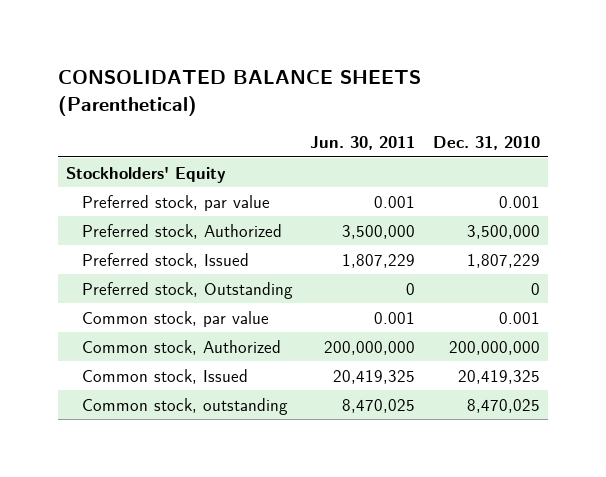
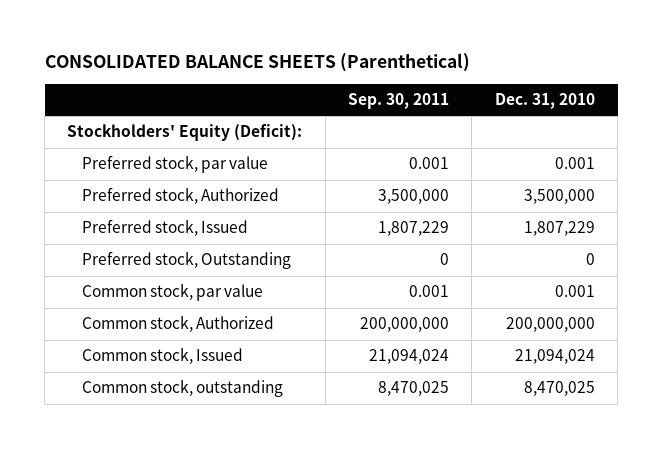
[310,136,416,151] Jun. 30, 2011 -> none
none -> [348,93,450,110] Sep. 30, 2011
[66,166,227,183] Stockholders' Equity -> [67,124,303,142] Stockholders' Equity (Deficit):
[457,369,540,384] 20,419,325 -> [514,349,595,365] 21,094,024

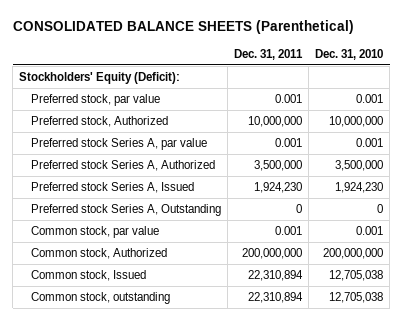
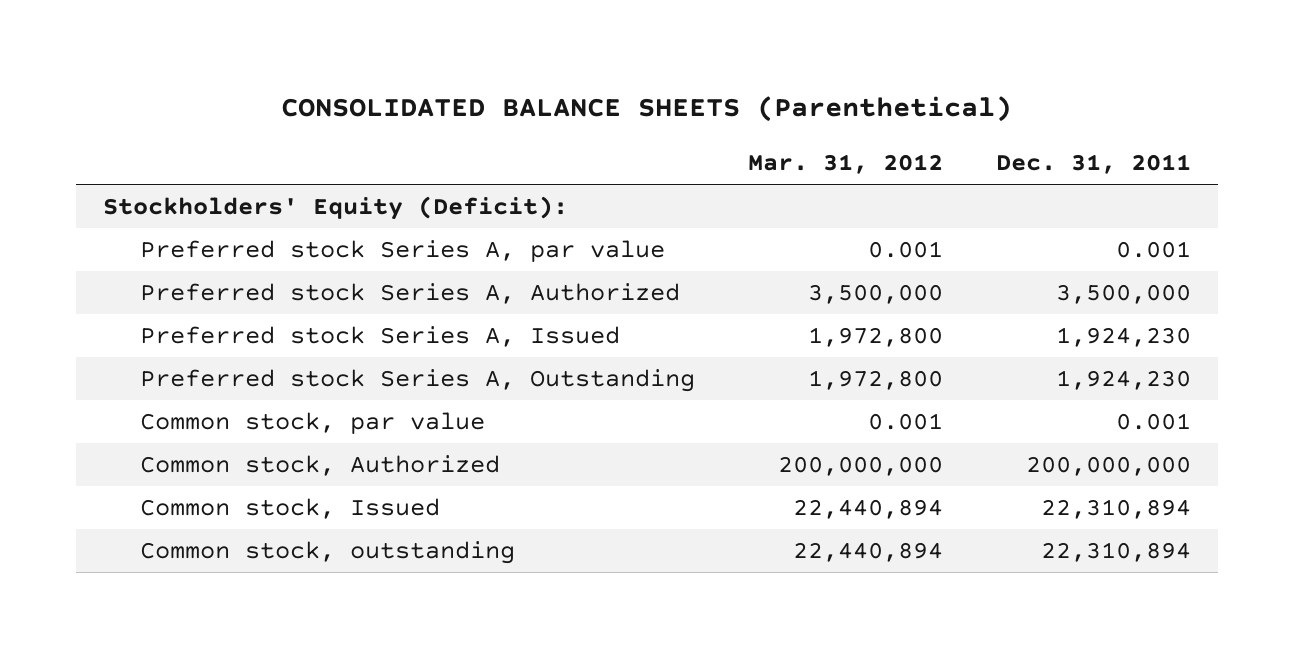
[315,48,384,60] Dec. 31, 2010 -> none
none -> [748,154,944,175] Mar. 31, 2012
[30,94,160,107] Preferred stock, par value -> none
[30,116,168,128] Preferred stock, Authorized -> none
[296,204,303,214] 0 -> [1056,370,1192,391] 1,924,230

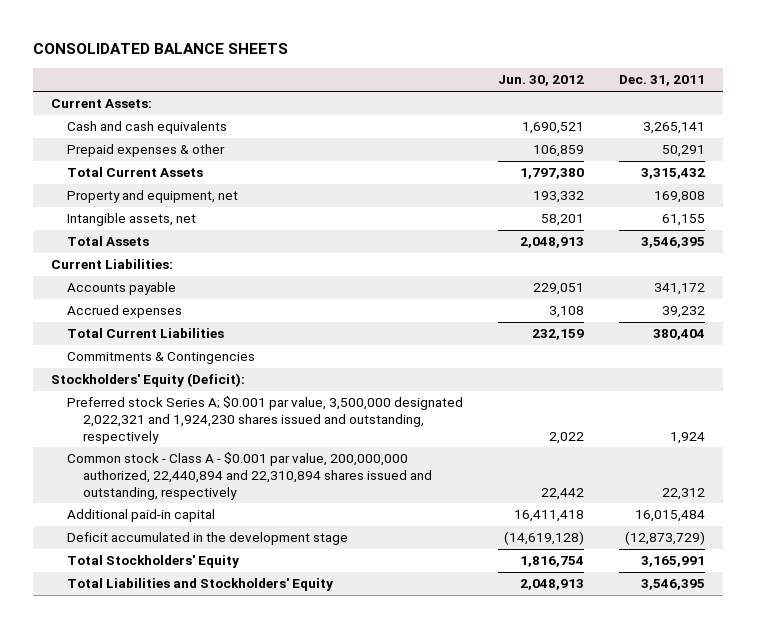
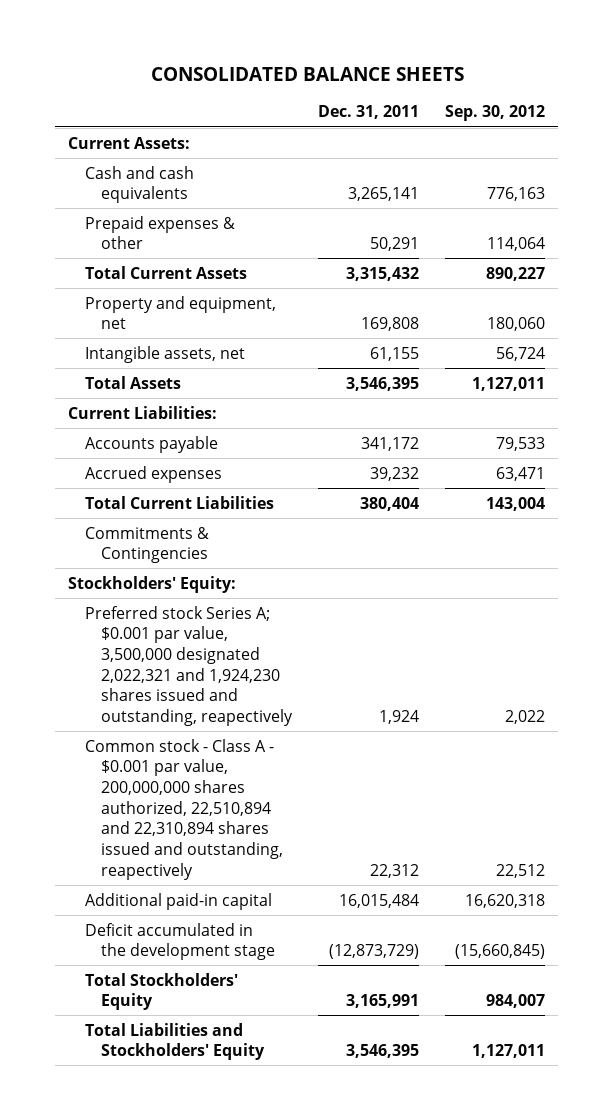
[498,75,585,87] Jun. 30, 2012 -> none
none -> [445,105,546,122] Sep. 30, 2012
[51,373,246,388] Stockholders' Equity (Deficit): -> [68,575,237,593] Stockholders' Equity:
[66,396,463,444] Preferred stock Series A; $0.001 par value, 3,500,000 designated 2,022,321 and 1,924,230 shares issued and outstanding, respectively -> [84,605,294,727] Preferred stock Series A; $0.001 par value, 3,500,000 designated 2,022,321 and 1,924,230 shares issued and outstanding, reapectively
[66,452,432,500] Common stock - Class A - $0.001 par value, 200,000,000 authorized, 22,440,894 and 22,310,894 shares issued and outstanding, respectively -> [84,738,284,880] Common stock - Class A - $0.001 par value, 200,000,000 shares authorized, 22,510,894 and 22,310,894 shares issued and outstanding, reapectively

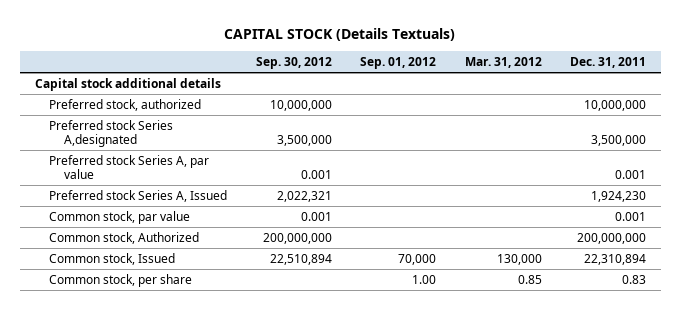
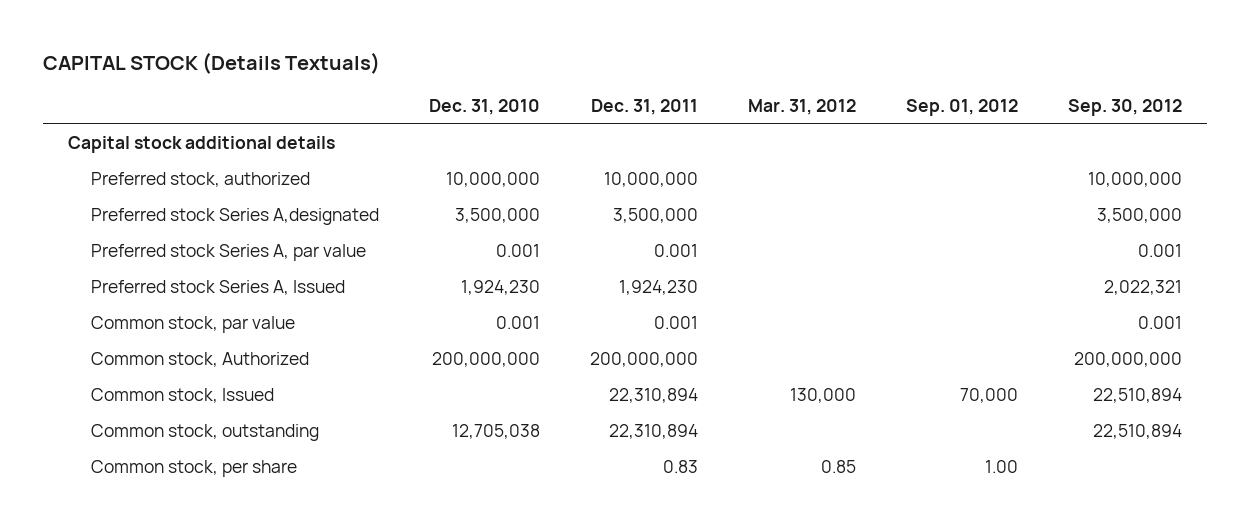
none -> [429,99,541,116] Dec. 31, 2010
none -> [91,424,320,442] Common stock, outstanding

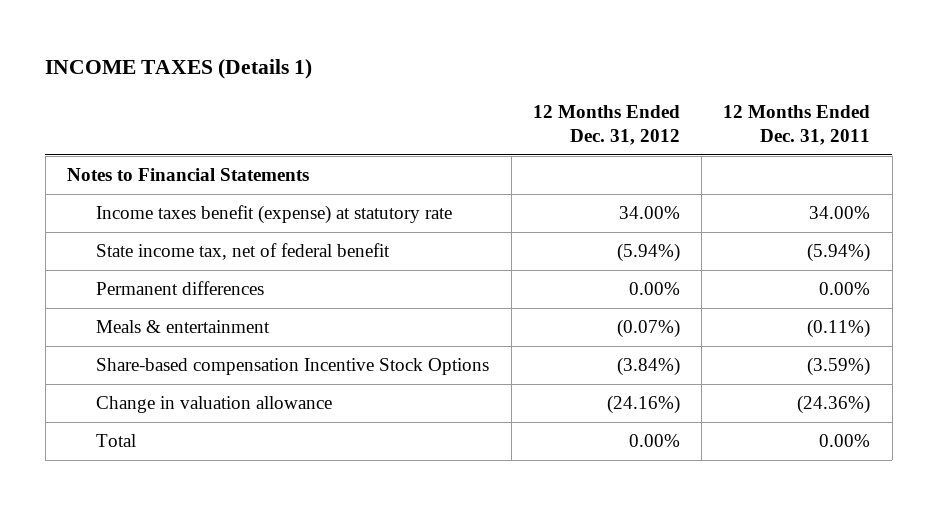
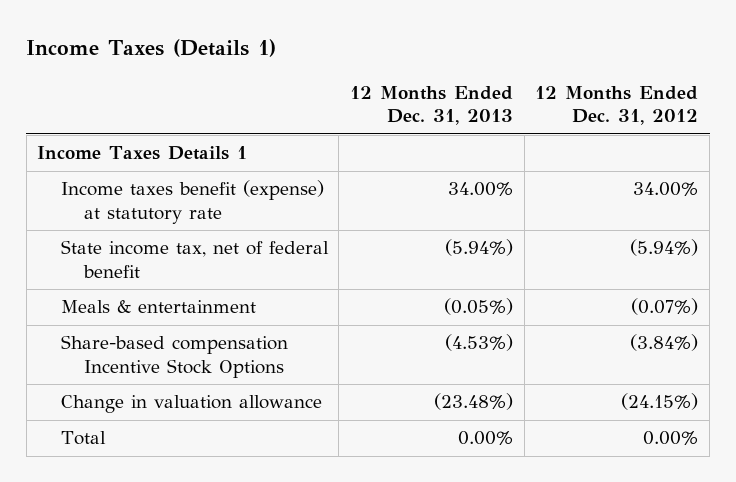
[45,59,313,80] INCOME TAXES (Details 1) -> [26,39,277,58] Income Taxes (Details 1)
[723,105,871,146] 12 Months Ended Dec. 31, 2011 -> none
none -> [350,85,514,126] 12 Months Ended Dec. 31, 2013
[66,168,309,182] Notes to Financial Statements -> none
none -> [37,146,248,161] Income Taxes Details 1
[96,281,265,296] Permanent differences -> none
[606,395,680,415] (24.16%) -> [621,393,699,411] (24.15%)

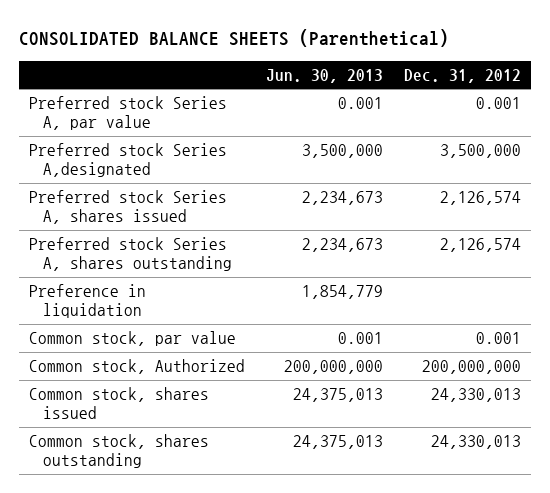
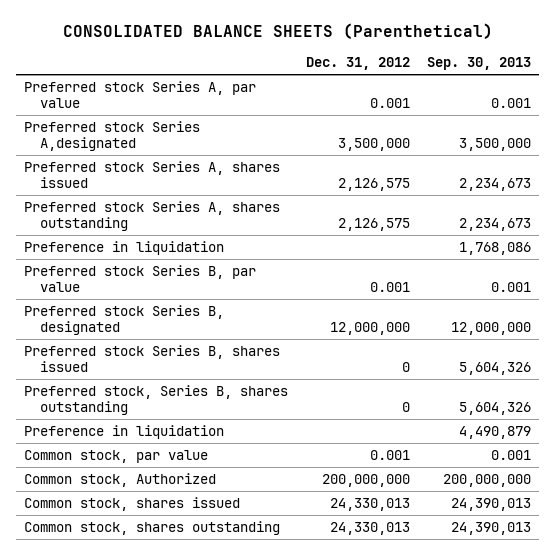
[266,68,384,83] Jun. 30, 2013 -> none
none -> [426,57,531,71] Sep. 30, 2013
[439,191,521,206] 2,126,574 -> [337,177,410,191] 2,126,575
[439,238,521,253] 2,126,574 -> [337,217,410,231] 2,126,575
none -> [24,264,257,292] Preferred stock Series B, par value
none -> [24,304,225,335] Preferred stock Series B, designated
none -> [24,344,281,372] Preferred stock Series B, shares issued
none -> [24,384,289,415] Preferred stock, Series B, shares outstanding
none -> [24,424,225,439] Preference in liquidation

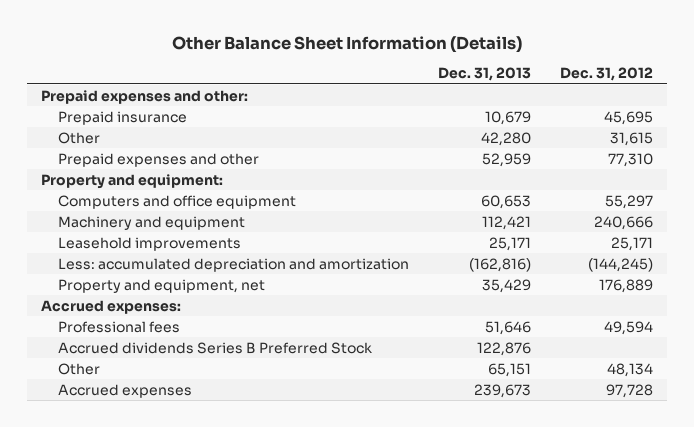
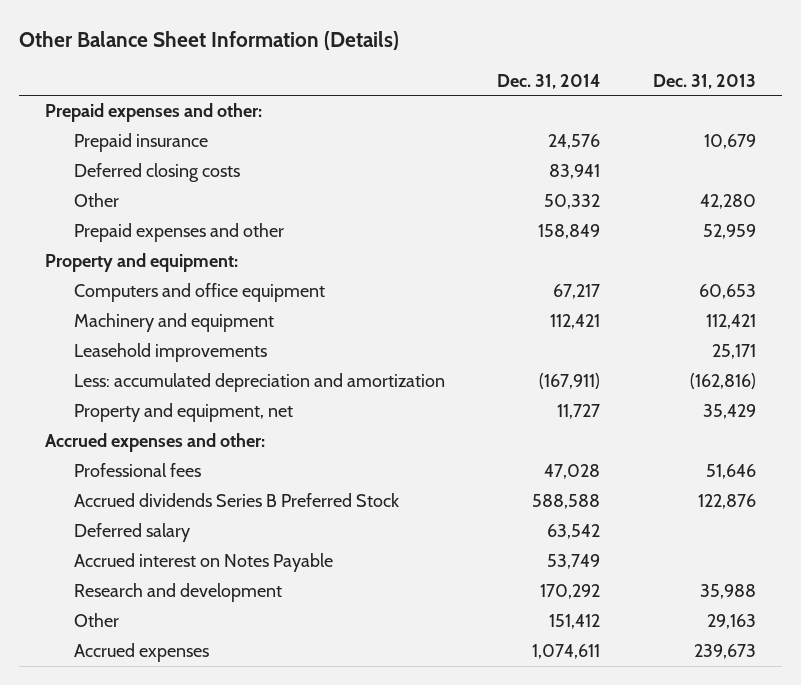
[559,67,653,82] Dec. 31, 2012 -> none
none -> [497,73,601,89] Dec. 31, 2014
none -> [73,163,240,183] Deferred closing costs
[41,299,182,314] Accrued expenses: -> [45,433,266,453] Accrued expenses and other:
none -> [73,523,190,543] Deferred salary
none -> [73,553,333,573] Accrued interest on Notes Payable
none -> [73,583,282,603] Research and development
[487,362,531,377] 65,151 -> [706,614,756,630] 29,163

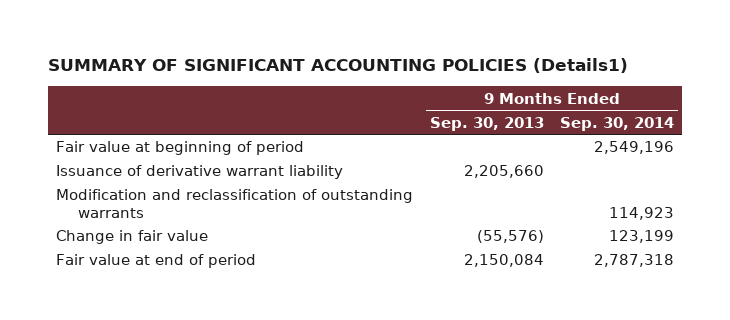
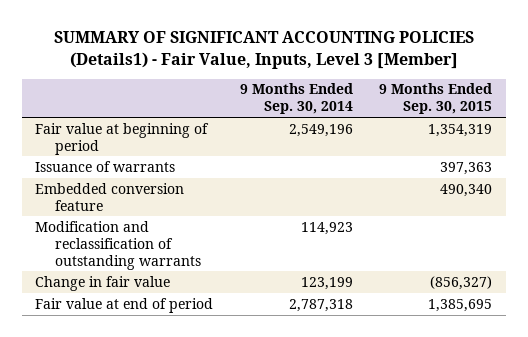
[48,58,629,74] SUMMARY OF SIGNIFICANT ACCOUNTING POLICIES (Details1) -> [53,31,474,69] SUMMARY OF SIGNIFICANT ACCOUNTING POLICIES (Details1) - Fair Value, Inputs, Level 3 [Member]
[429,116,544,131] Sep. 30, 2013 -> none
none -> [379,83,493,115] 9 Months Ended Sep. 30, 2015
[56,165,344,180] Issuance of derivative warrant liability -> [35,160,176,172] Issuance of warrants
none -> [35,182,185,211] Embedded conversion feature

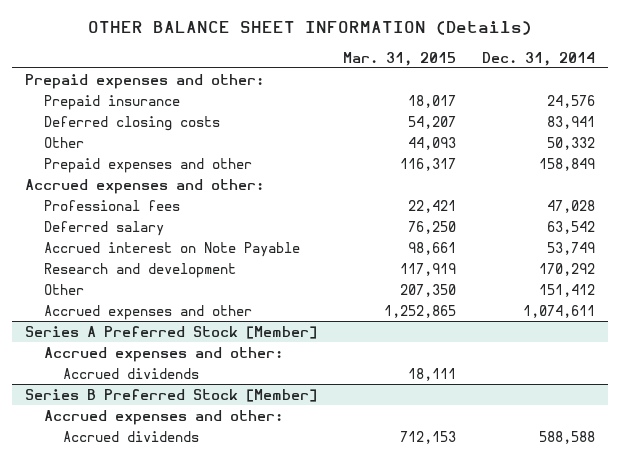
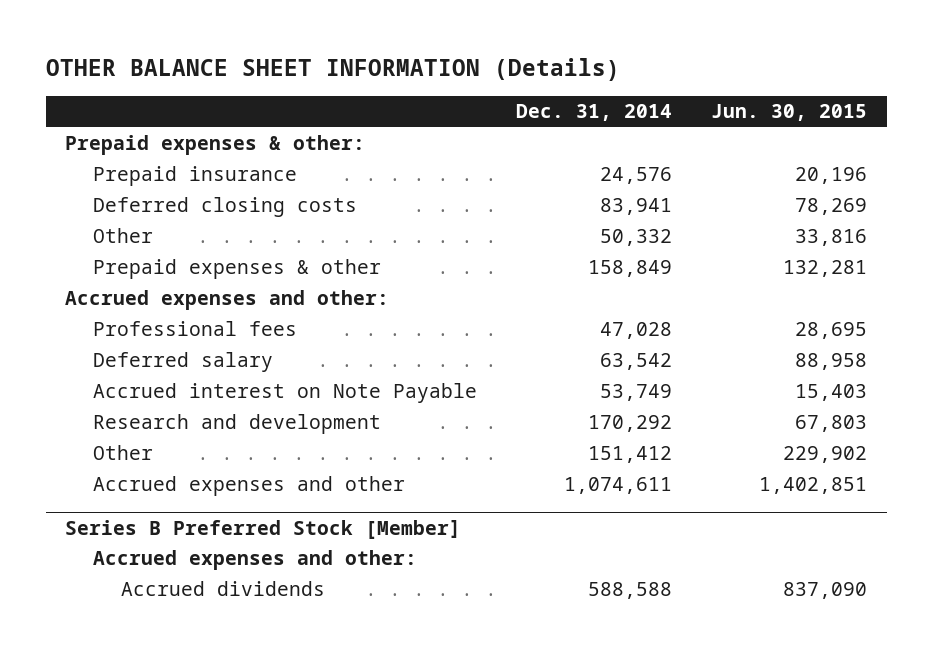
[342,51,456,66] Mar. 31, 2015 -> none
none -> [711,104,868,122] Jun. 30, 2015
[25,73,265,89] Prepaid expenses and other: -> [65,135,366,156] Prepaid expenses & other:
[44,157,253,173] Prepaid expenses and other -> [93,259,382,280] Prepaid expenses & other
[25,325,318,339] Series A Preferred Stock [Member] -> none
[44,346,284,362] Accrued expenses and other: -> none
[63,367,200,379] Accrued dividends -> none

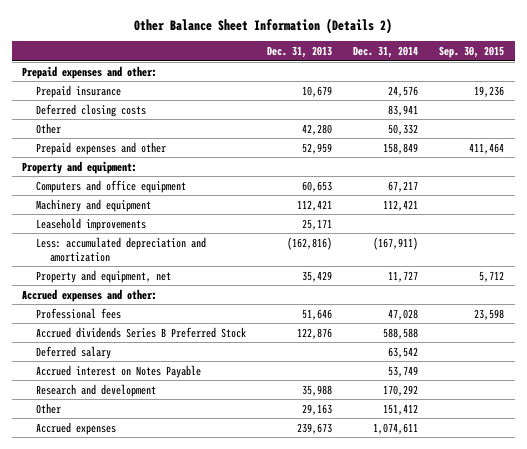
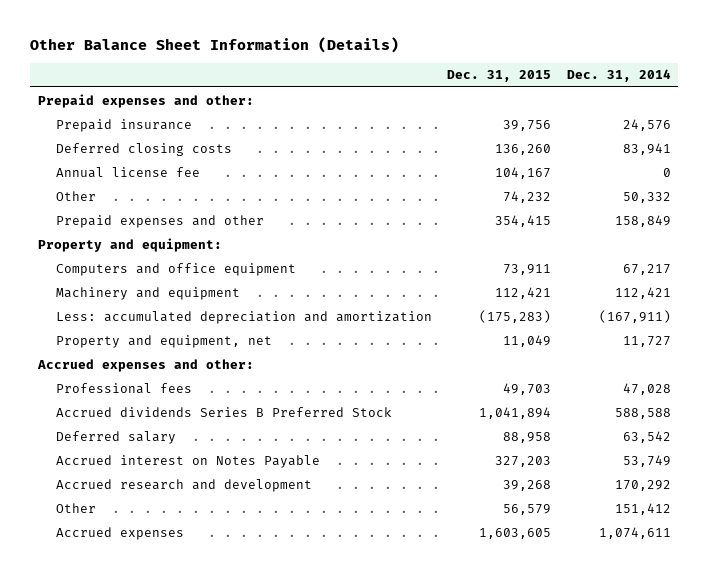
[134,17,393,34] Other Balance Sheet Information (Details 2) -> [30,36,400,53] Other Balance Sheet Information (Details)
[267,46,333,59] Dec. 31, 2013 -> none
[439,46,505,59] Sep. 30, 2015 -> none
none -> [447,70,552,83] Dec. 31, 2015
none -> [56,166,201,178] Annual license fee
[36,217,147,231] Leasehold improvements -> none
[36,383,157,397] Research and development -> [56,478,313,492] Accrued research and development

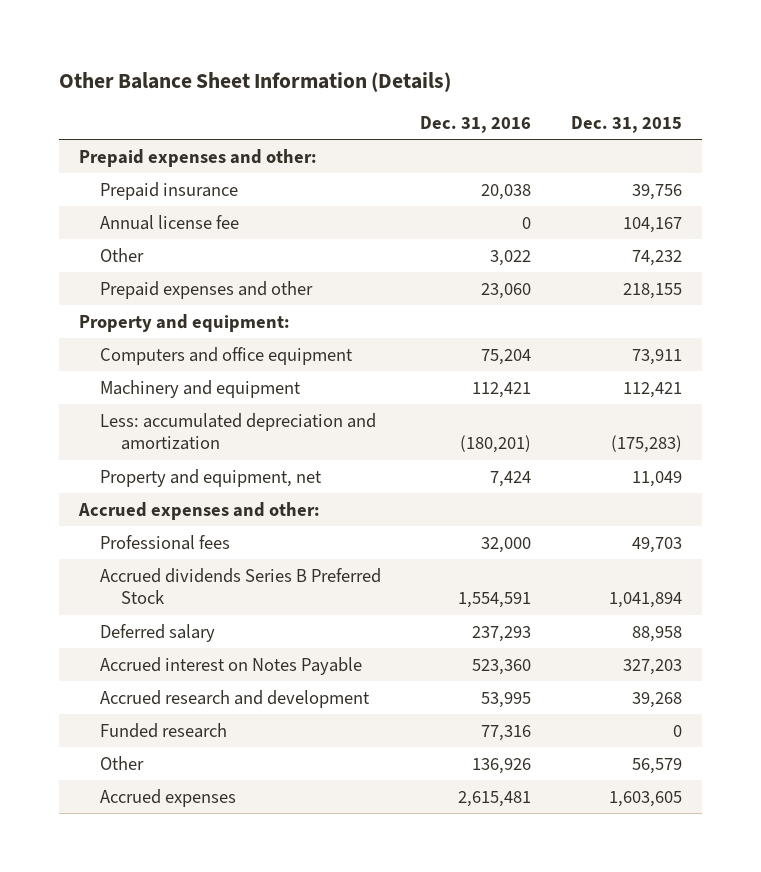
[566,69,671,83] Dec. 31, 2014 -> none
none -> [420,115,532,133] Dec. 31, 2016
[56,142,233,156] Deferred closing costs -> none
[495,214,552,227] 354,415 -> [622,282,682,299] 218,155
none -> [99,722,227,738] Funded research

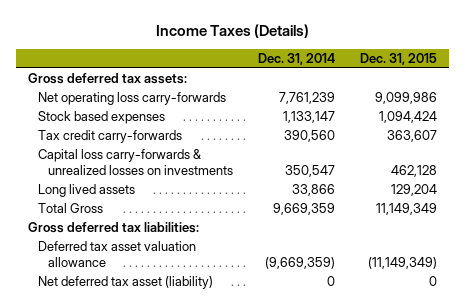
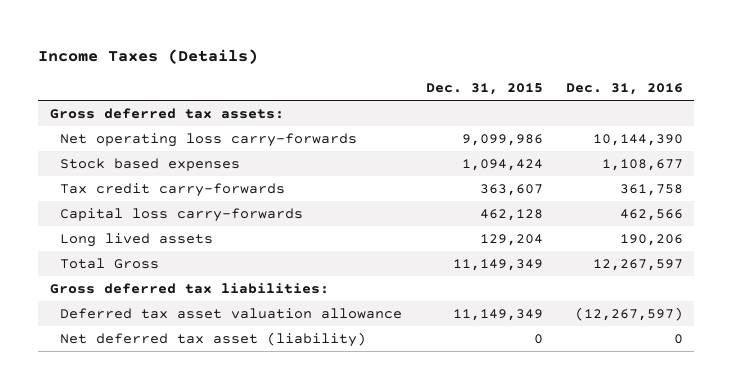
[258,52,336,65] Dec. 31, 2014 -> none
none -> [565,83,683,96] Dec. 31, 2016
[38,149,234,176] Capital loss carry-forwards & unrealized losses on investments -> [60,207,304,222] Capital loss carry-forwards
[367,257,437,270] (11,149,349) -> [452,308,543,321] 11,149,349

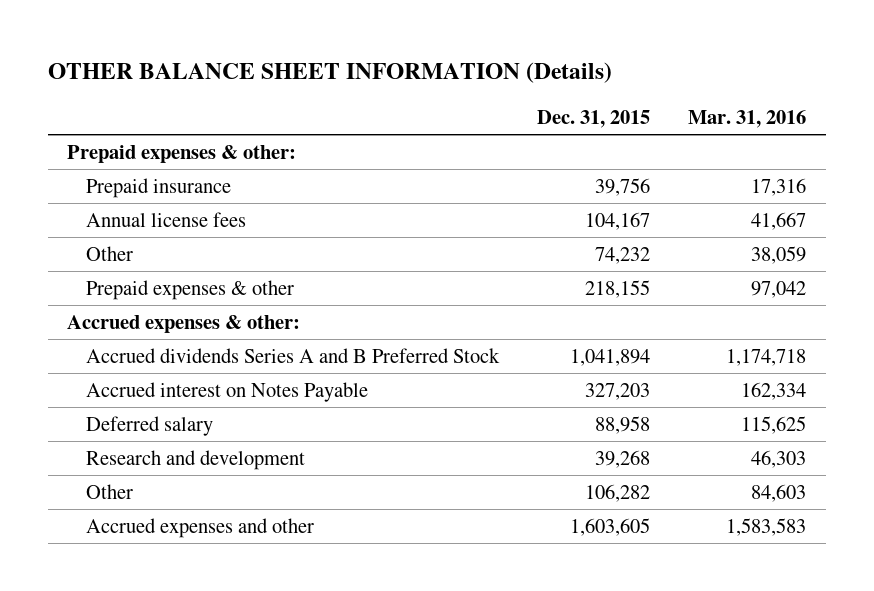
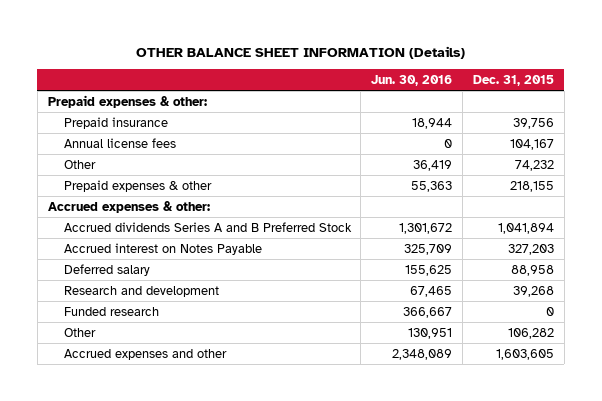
[688,109,807,128] Mar. 31, 2016 -> none
none -> [371,74,453,86] Jun. 30, 2016
none -> [63,306,159,316] Funded research

